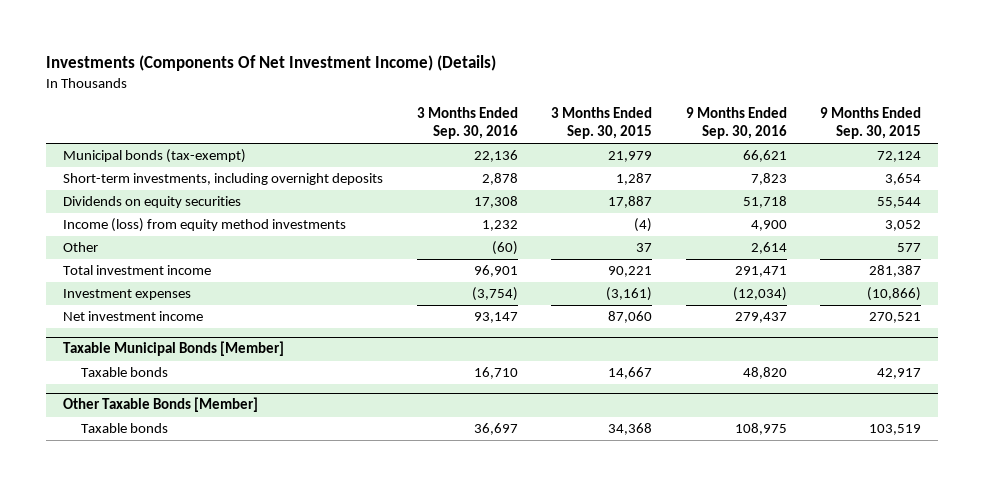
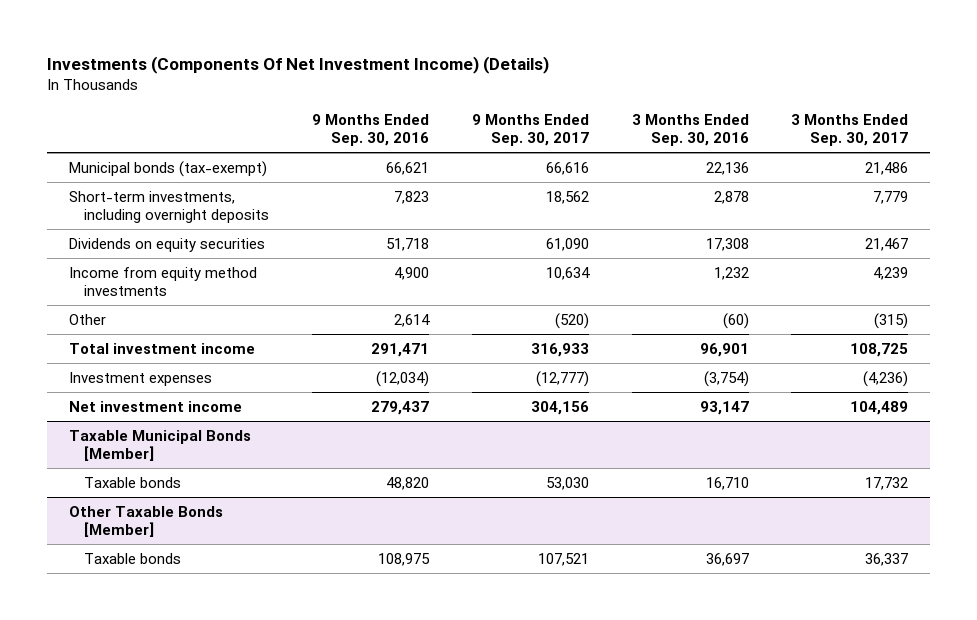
[551,107,653,140] 3 Months Ended Sep. 30, 2015 -> none
[820,107,922,140] 9 Months Ended Sep. 30, 2015 -> none
none -> [471,114,589,146] 9 Months Ended Sep. 30, 2017
none -> [791,114,909,146] 3 Months Ended Sep. 30, 2017
[63,218,347,233] Income (loss) from equity method investments -> [68,266,257,296] Income from equity method investments

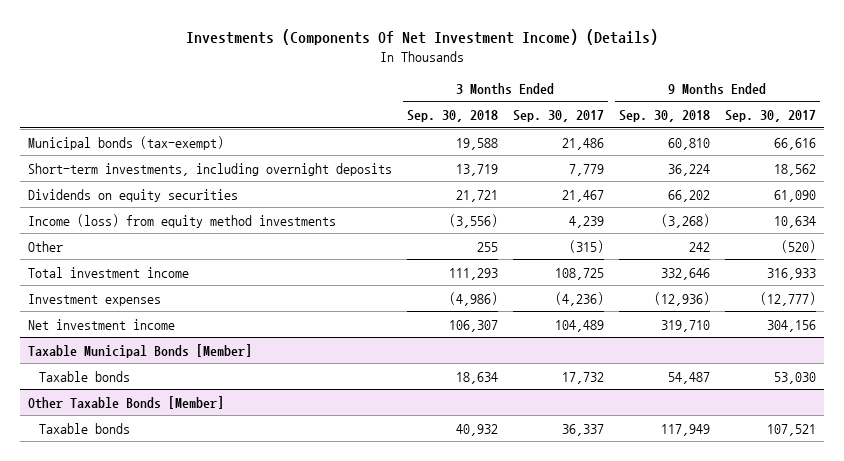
[312,114,430,146] 9 Months Ended Sep. 30, 2016 -> none
[631,114,749,146] 3 Months Ended Sep. 30, 2016 -> none
none -> [406,109,498,122] Sep. 30, 2018
none -> [618,109,710,122] Sep. 30, 2018
[68,266,257,296] Income from equity method investments -> [27,213,336,228] Income (loss) from equity method investments

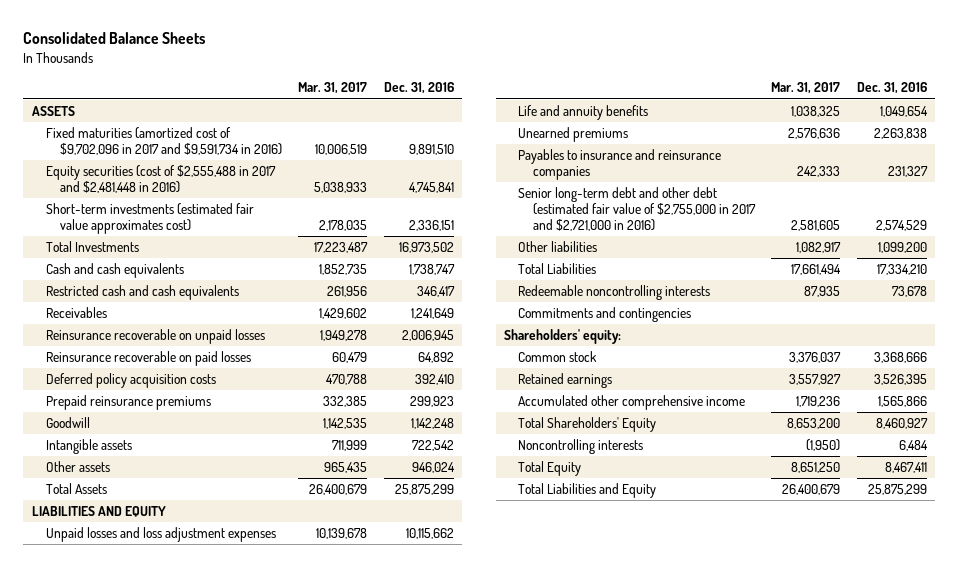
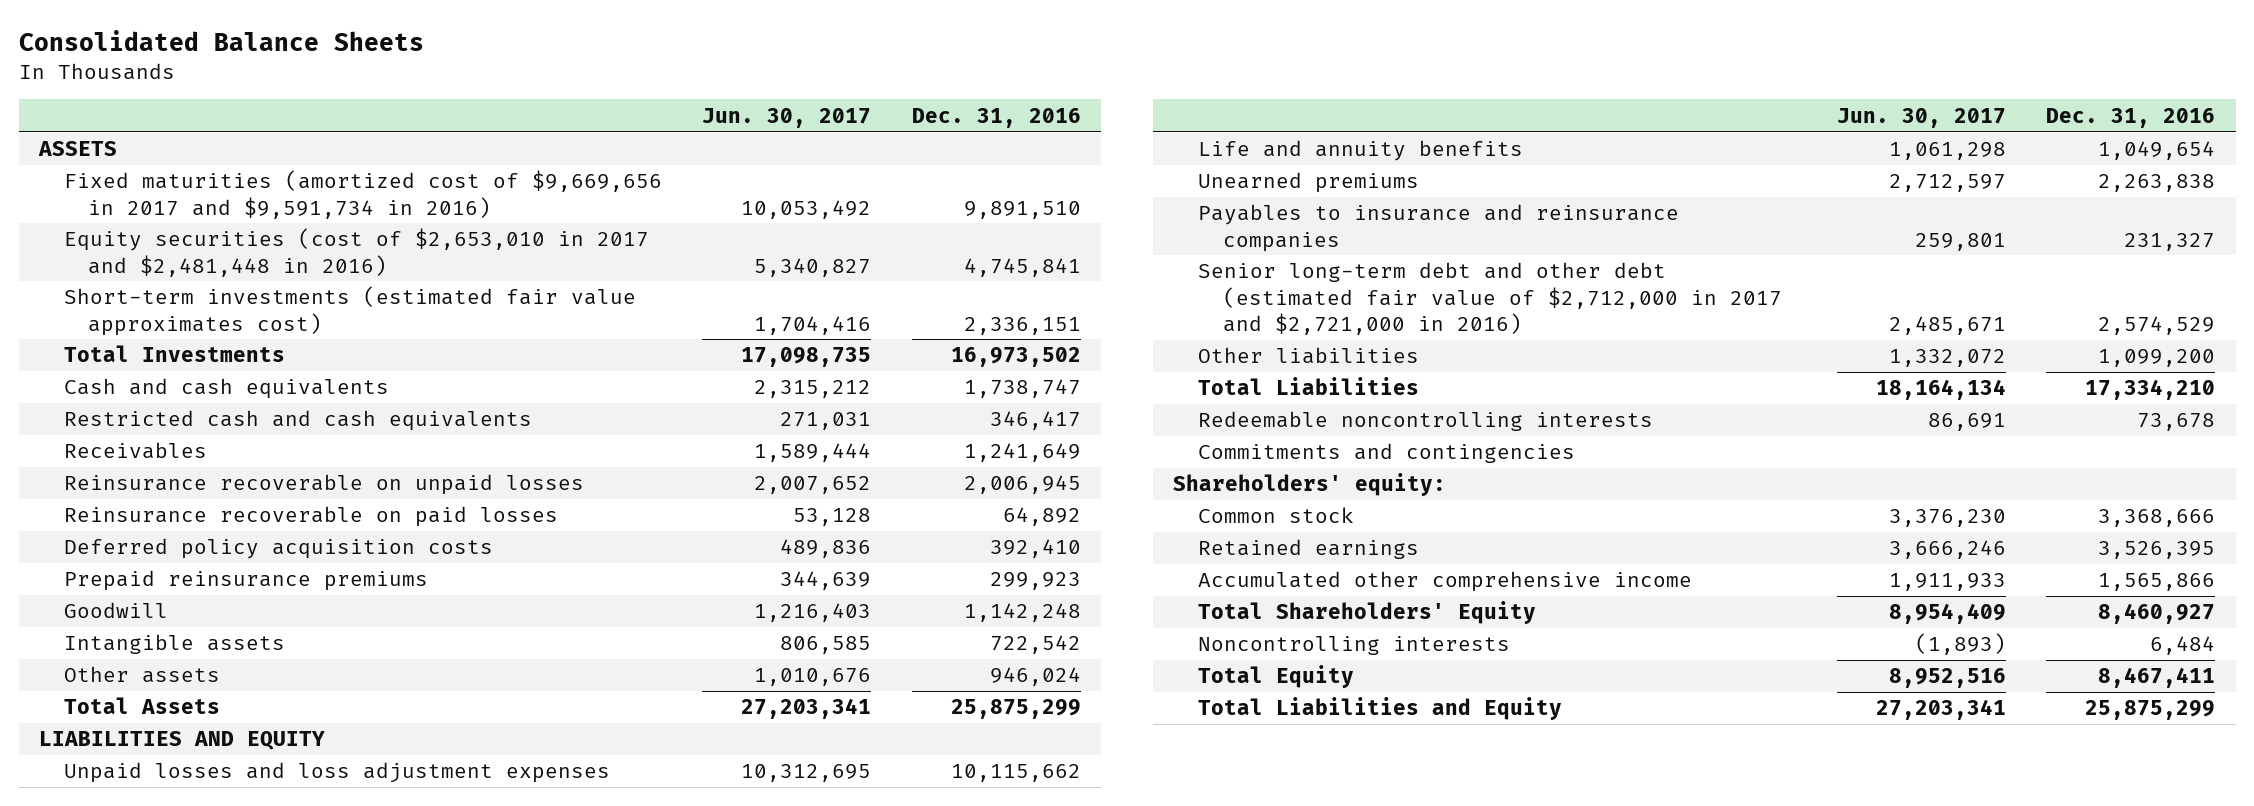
[298,82,368,95] Mar. 31, 2017 -> none
none -> [702,107,872,128] Jun. 30, 2017
[45,127,282,156] Fixed maturities (amortized cost of $9,702,096 in 2017 and $9,591,734 in 2016) -> [63,170,662,219] Fixed maturities (amortized cost of $9,669,656 in 2017 and $9,591,734 in 2016)
[45,165,276,194] Equity securities (cost of $2,555,488 in 2017 and $2,481,448 in 2016) -> [63,228,649,277] Equity securities (cost of $2,653,010 in 2017 and $2,481,448 in 2016)
[518,187,756,232] Senior long-term debt and other debt (estimated fair value of $2,755,000 in 2017 and $2,721,000 in 2016) -> [1198,262,1782,335] Senior long-term debt and other debt (estimated fair value of $2,712,000 in 2017 and $2,721,000 in 2016)

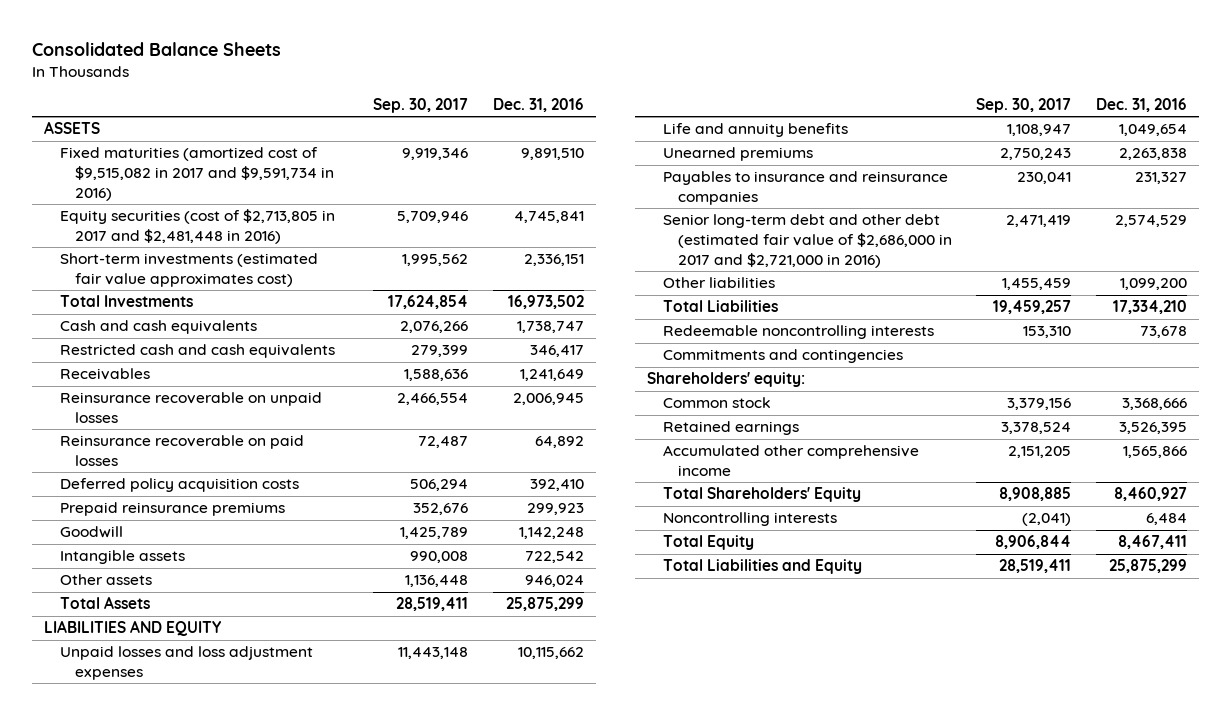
[702,107,872,128] Jun. 30, 2017 -> none
none -> [373,98,469,114] Sep. 30, 2017
[63,170,662,219] Fixed maturities (amortized cost of $9,669,656 in 2017 and $9,591,734 in 2016) -> [59,147,335,201] Fixed maturities (amortized cost of $9,515,082 in 2017 and $9,591,734 in 2016)
[63,228,649,277] Equity securities (cost of $2,653,010 in 2017 and $2,481,448 in 2016) -> [59,209,335,245] Equity securities (cost of $2,713,805 in 2017 and $2,481,448 in 2016)
[1198,262,1782,335] Senior long-term debt and other debt (estimated fair value of $2,712,000 in 2017 and $2,721,000 in 2016) -> [662,214,953,268] Senior long-term debt and other debt (estimated fair value of $2,686,000 in 2017 and $2,721,000 in 2016)

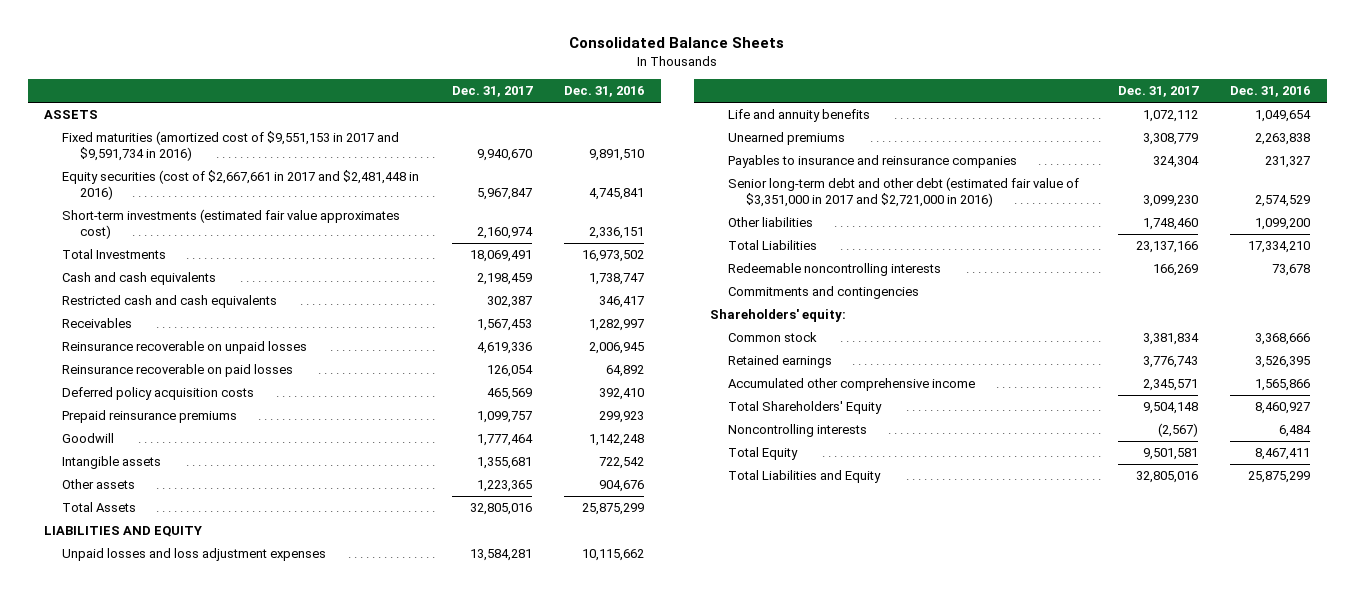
[373,98,469,114] Sep. 30, 2017 -> none
none -> [451,86,533,98] Dec. 31, 2017
[59,147,335,201] Fixed maturities (amortized cost of $9,515,082 in 2017 and $9,591,734 in 2016) -> [62,131,400,161] Fixed maturities (amortized cost of $9,551,153 in 2017 and $9,591,734 in 2016)
[59,209,335,245] Equity securities (cost of $2,713,805 in 2017 and $2,481,448 in 2016) -> [62,170,420,200] Equity securities (cost of $2,667,661 in 2017 and $2,481,448 in 2016)
[519,369,584,382] 1,241,649 -> [589,319,645,332] 1,282,997
[524,575,584,588] 946,024 -> [599,480,645,493] 904,676
[662,214,953,268] Senior long-term debt and other debt (estimated fair value of $2,686,000 in 2017 and $2,721,000 in 2016) -> [727,177,1079,207] Senior long-term debt and other debt (estimated fair value of $3,351,000 in 2017 and $2,721,000 in 2016)

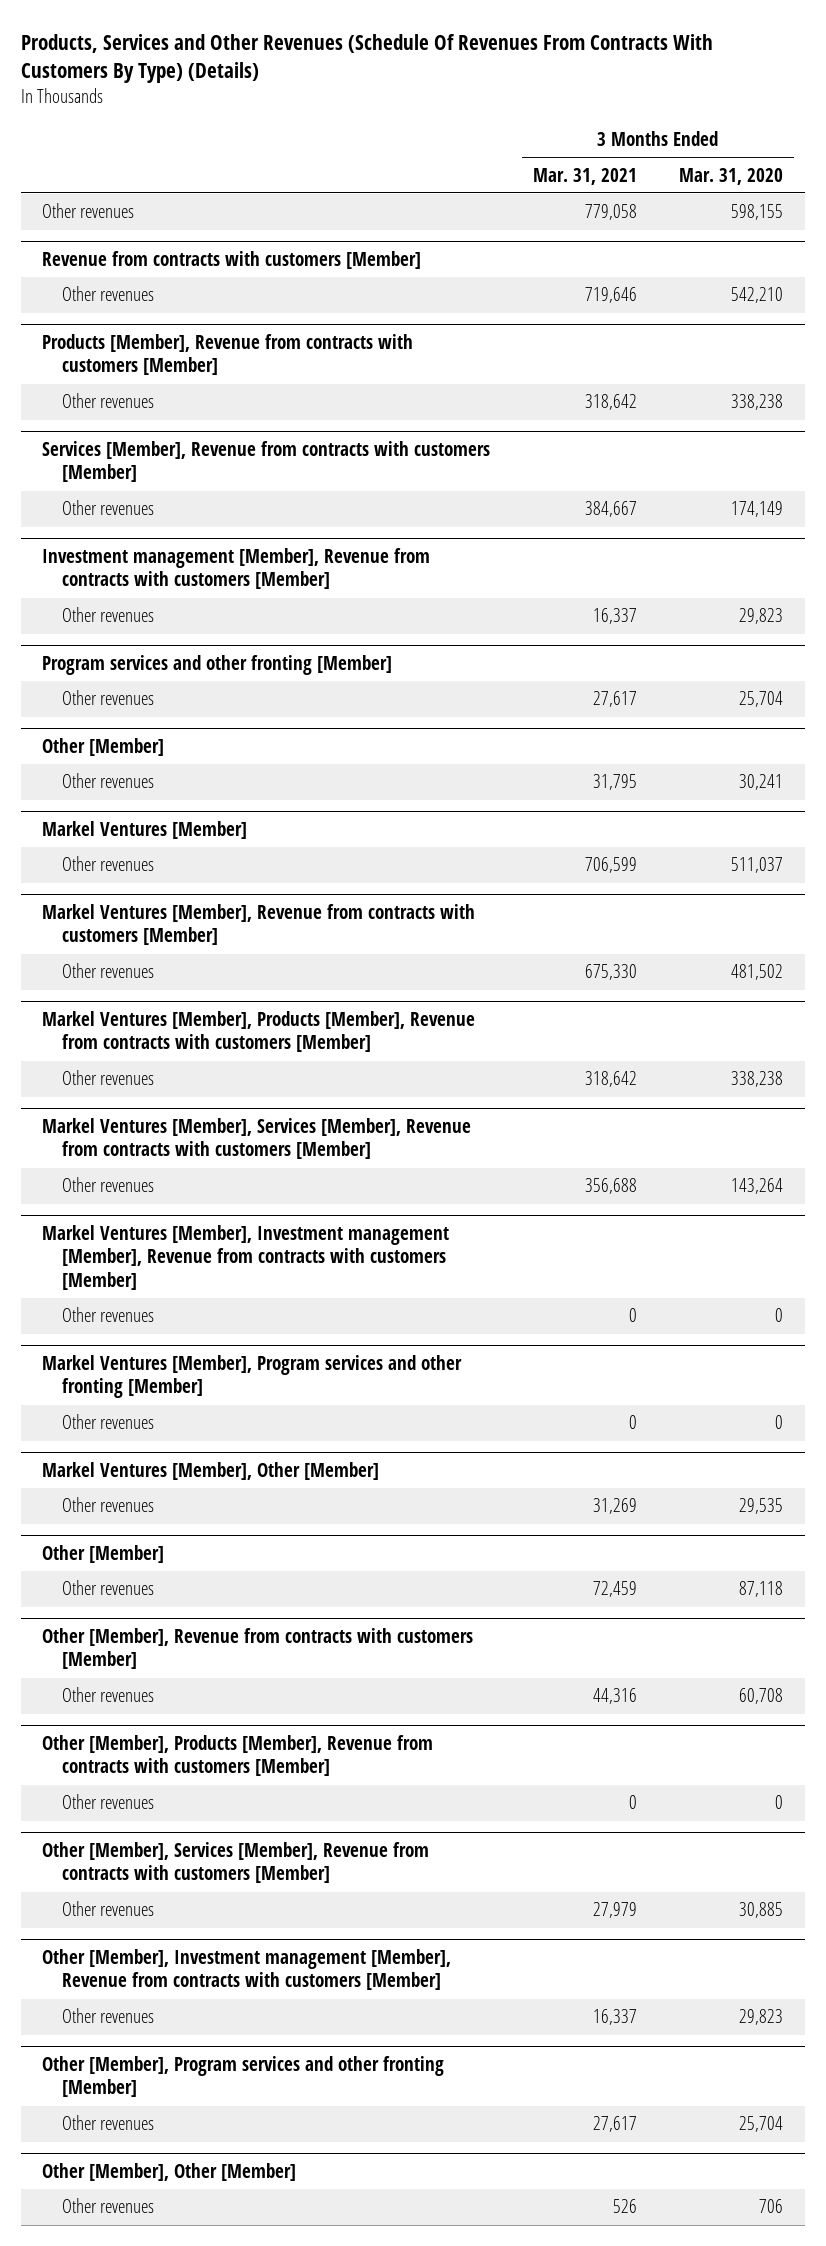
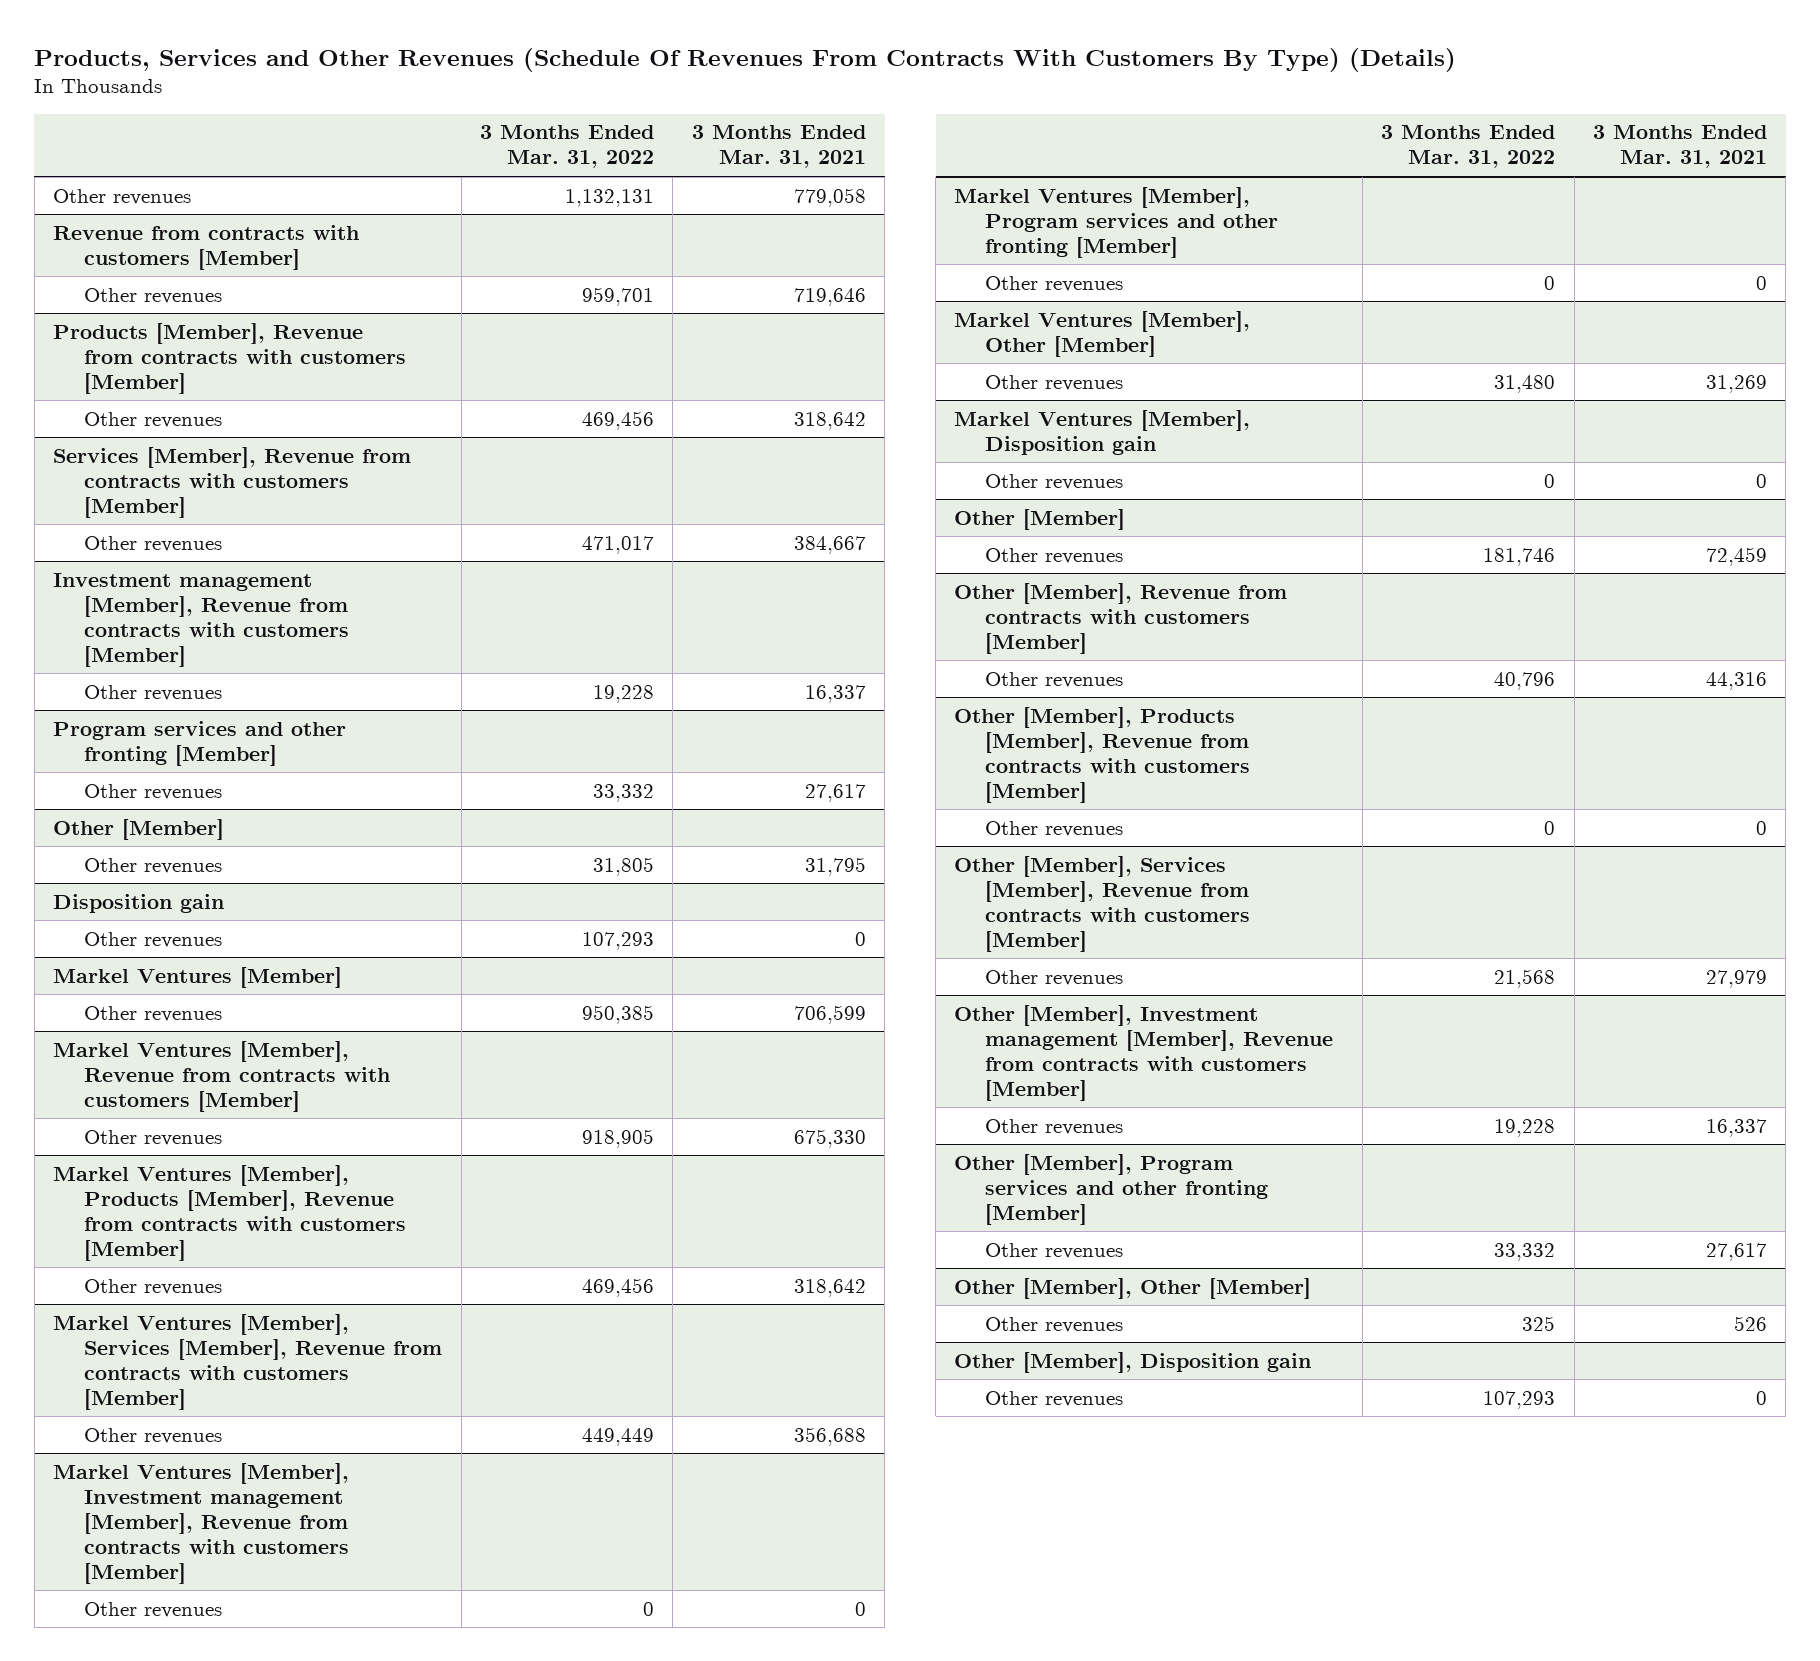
[679,167,784,185] Mar. 31, 2020 -> none
none -> [480,125,655,169] 3 Months Ended Mar. 31, 2022
none -> [53,893,225,913] Disposition gain
none -> [84,931,223,948] Other revenues
none -> [954,409,1251,455] Markel Ventures [Member], Disposition gain
none -> [985,473,1124,490] Other revenues
none -> [954,1351,1312,1373] Other [Member], Disposition gain
none -> [985,1390,1124,1407] Other revenues

